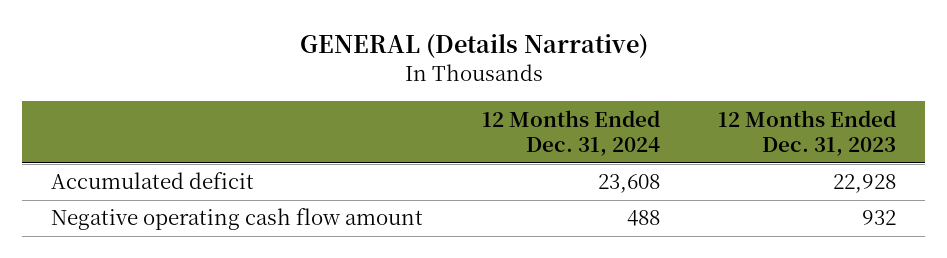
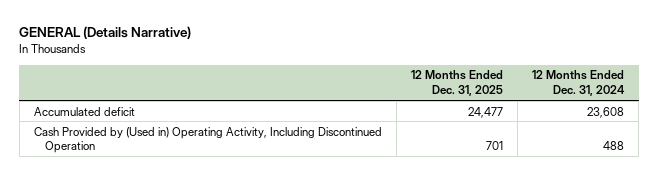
[718,109,897,157] 12 Months Ended Dec. 31, 2023 -> none
none -> [411,70,504,97] 12 Months Ended Dec. 31, 2025
[51,208,424,231] Negative operating cash flow amount -> [33,126,382,154] Cash Provided by (Used in) Operating Activity, Including Discontinued Operation

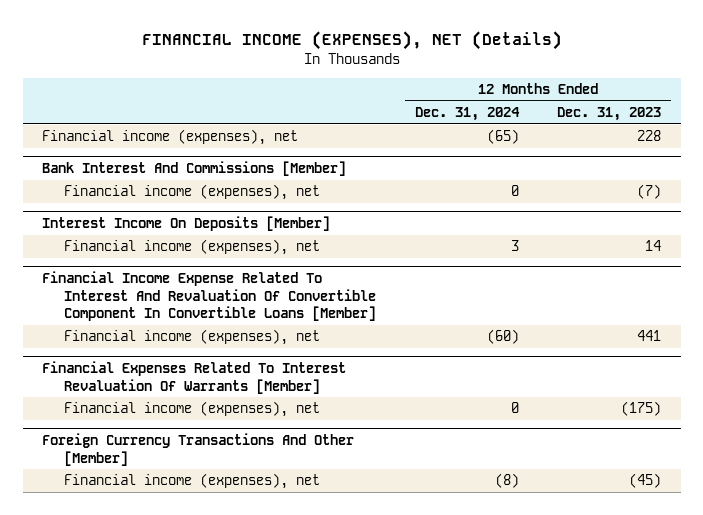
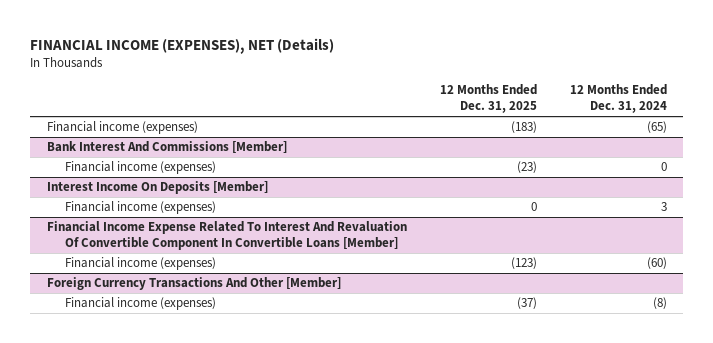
[557,107,662,122] Dec. 31, 2023 -> none
none -> [439,84,537,114] 12 Months Ended Dec. 31, 2025
[42,129,299,146] Financial income (expenses), net -> [46,121,198,135] Financial income (expenses)
[64,184,321,201] Financial income (expenses), net -> [64,161,216,175] Financial income (expenses)
[64,239,321,256] Financial income (expenses), net -> [64,201,216,215] Financial income (expenses)
[42,361,347,394] Financial Expenses Related To Interest Revaluation Of Warrants [Member] -> none
[64,401,321,418] Financial income (expenses), net -> none
[64,329,321,346] Financial income (expenses), net -> [64,257,216,271] Financial income (expenses)
[64,473,321,490] Financial income (expenses), net -> [64,297,216,311] Financial income (expenses)

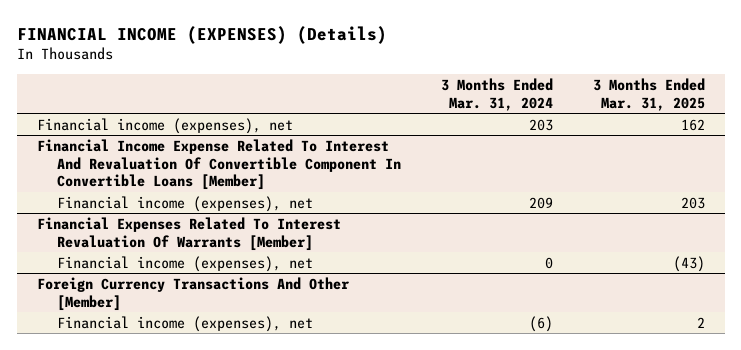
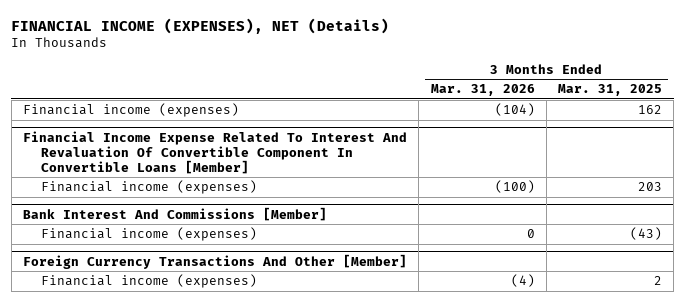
[16,25,387,44] FINANCIAL INCOME (EXPENSES) (Details) -> [11,17,390,34] FINANCIAL INCOME (EXPENSES), NET (Details)
[440,77,553,111] 3 Months Ended Mar. 31, 2024 -> none
none -> [430,84,535,97] Mar. 31, 2026
[36,117,293,134] Financial income (expenses), net -> [23,103,240,118] Financial income (expenses)
[36,216,341,251] Financial Expenses Related To Interest Revaluation Of Warrants [Member] -> none
[57,195,314,212] Financial income (expenses), net -> [40,180,257,195] Financial income (expenses)
none -> [23,206,328,221] Bank Interest And Commissions [Member]
[57,255,314,272] Financial income (expenses), net -> [40,227,257,242] Financial income (expenses)
[57,315,314,332] Financial income (expenses), net -> [40,274,257,289] Financial income (expenses)

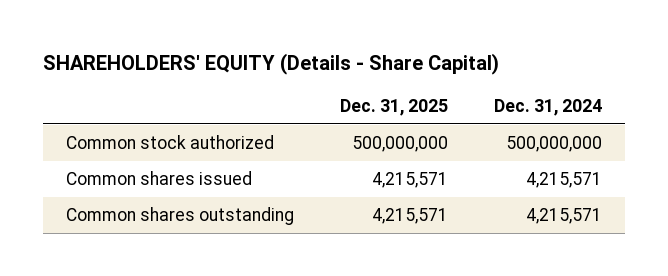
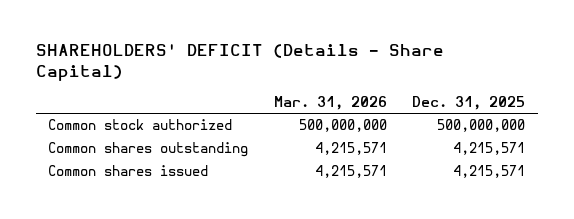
[43,53,500,76] SHAREHOLDERS' EQUITY (Details - Share Capital) -> [35,44,444,82] SHAREHOLDERS' DEFICIT (Details - Share Capital)
[494,99,603,117] Dec. 31, 2024 -> none
none -> [273,95,387,110] Mar. 31, 2026
[66,171,253,186] Common shares issued -> [48,165,209,177] Common shares issued

